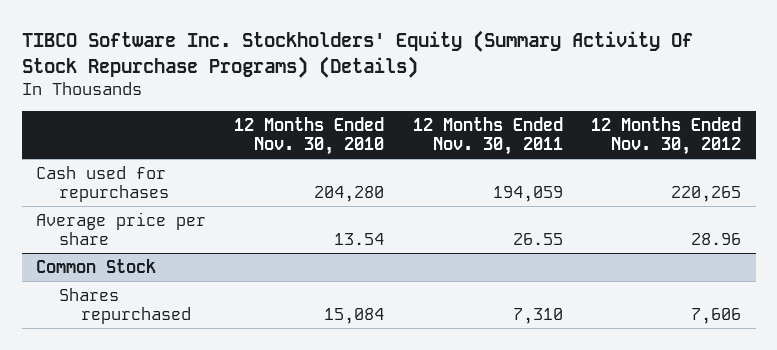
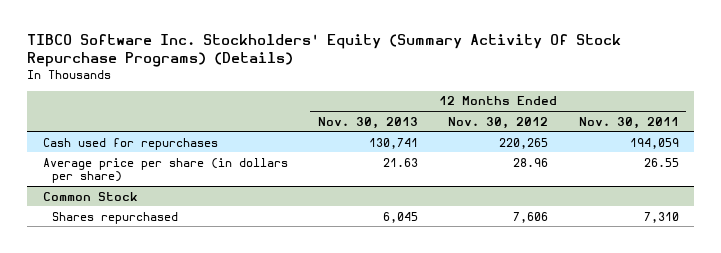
[234,116,385,156] 12 Months Ended Nov. 30, 2010 -> none
none -> [317,116,418,129] Nov. 30, 2013
[35,211,206,246] Average price per share -> [42,157,288,184] Average price per share (in dollars per share)

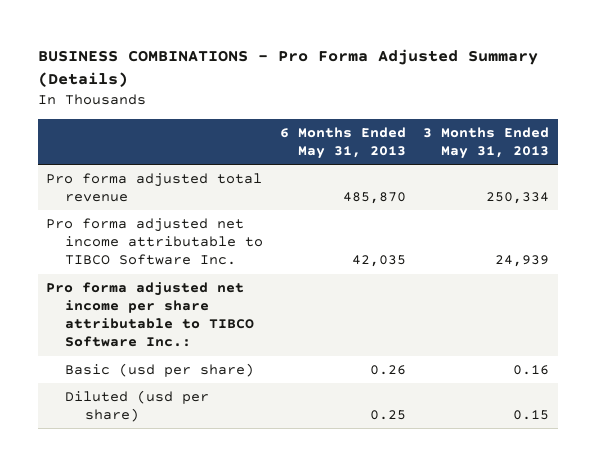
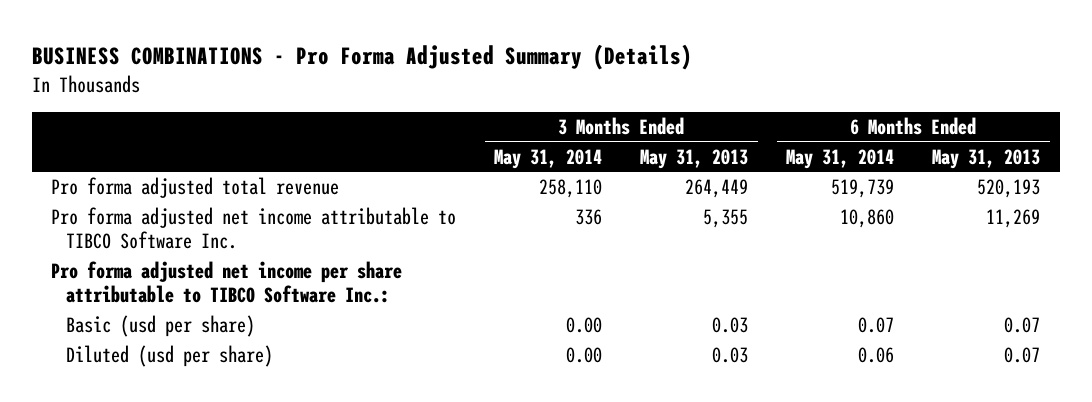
none -> [494,148,603,169] May 31, 2014
none -> [786,148,895,169] May 31, 2014
[343,192,407,205] 485,870 -> [977,178,1041,198] 520,193
[486,192,550,205] 250,334 -> [685,178,749,198] 264,449
[352,255,407,268] 42,035 -> [986,208,1041,228] 11,269
[495,255,550,268] 24,939 -> [703,208,749,228] 5,355
[370,365,407,376] 0.26 -> [1004,316,1041,333] 0.07
[513,365,550,376] 0.16 -> [712,316,749,333] 0.03
[370,410,407,421] 0.25 -> [1004,346,1041,363] 0.07
[513,410,550,421] 0.15 -> [712,346,749,363] 0.03

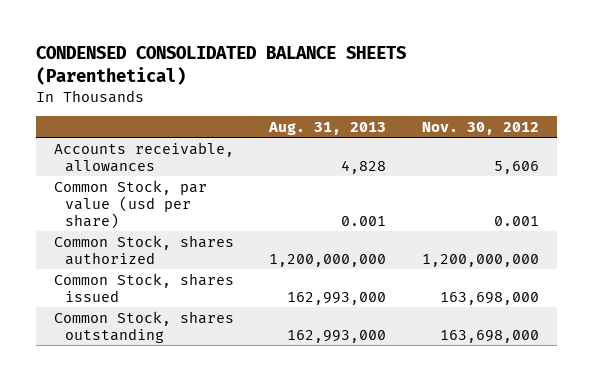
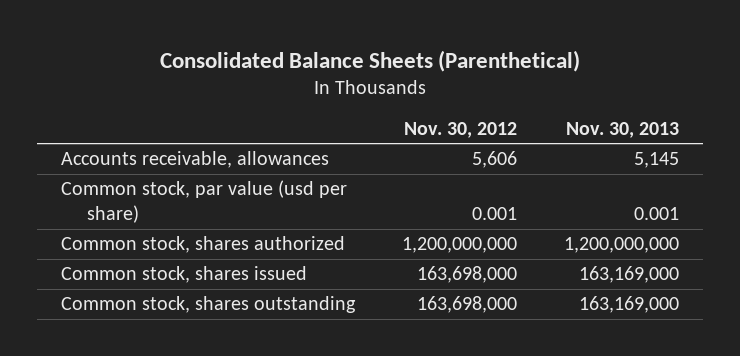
[36,46,407,85] CONDENSED CONSOLIDATED BALANCE SHEETS (Parenthetical) -> [159,49,580,72] Consolidated Balance Sheets (Parenthetical)
[268,122,387,136] Aug. 31, 2013 -> none
none -> [565,121,679,138] Nov. 30, 2013
[53,179,207,229] Common Stock, par value (usd per share) -> [60,180,347,224] Common stock, par value (usd per share)
[53,234,234,265] Common Stock, shares authorized -> [60,236,345,254] Common stock, shares authorized
[53,272,234,302] Common Stock, shares issued -> [60,266,307,284] Common stock, shares issued
[53,310,234,343] Common Stock, shares outstanding -> [60,296,356,314] Common stock, shares outstanding

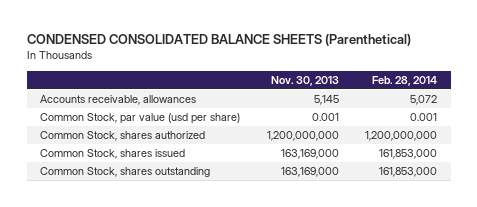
[159,49,580,72] Consolidated Balance Sheets (Parenthetical) -> [26,34,411,47] CONDENSED CONSOLIDATED BALANCE SHEETS (Parenthetical)
[403,121,517,138] Nov. 30, 2012 -> none
none -> [372,75,438,86] Feb. 28, 2014
[60,180,347,224] Common stock, par value (usd per share) -> [40,113,241,125] Common Stock, par value (usd per share)
[60,236,345,254] Common stock, shares authorized -> [40,131,206,142] Common Stock, shares authorized
[60,266,307,284] Common stock, shares issued -> [40,149,186,160] Common Stock, shares issued
[60,296,356,314] Common stock, shares outstanding -> [40,167,211,178] Common Stock, shares outstanding

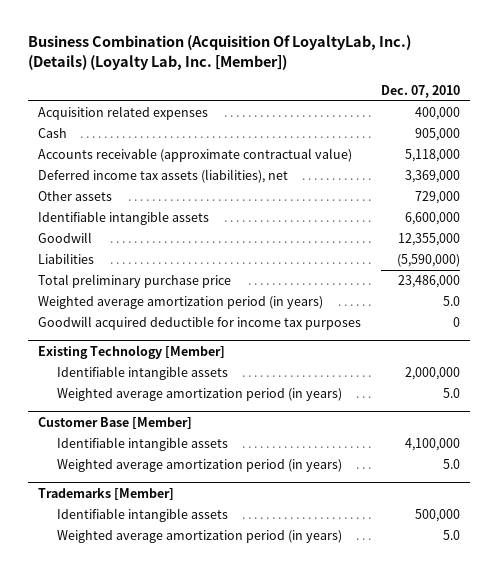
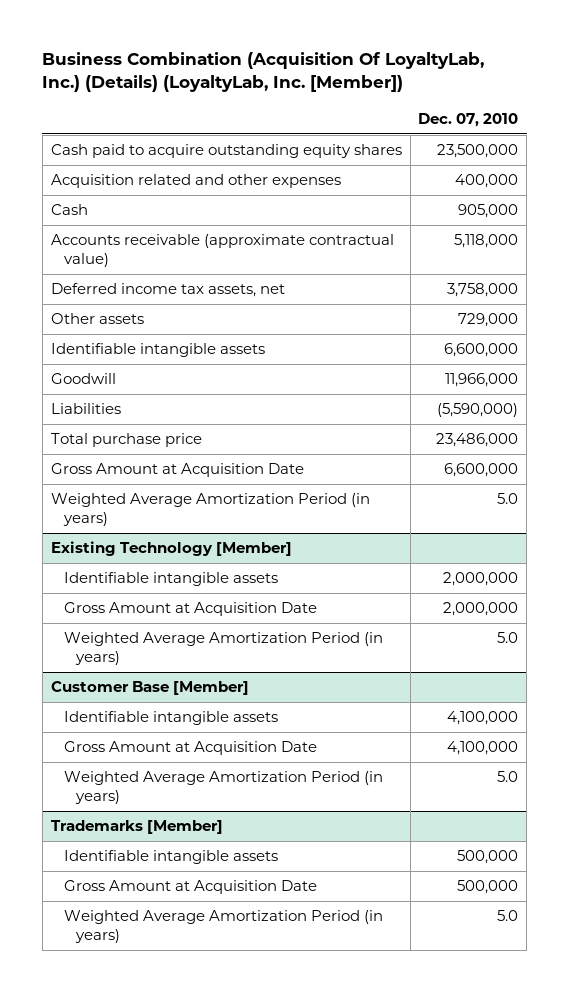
[27,35,411,70] Business Combination (Acquisition Of LoyaltyLab, Inc.) (Details) (Loyalty Lab, Inc. [Member]) -> [42,52,485,93] Business Combination (Acquisition Of LoyaltyLab, Inc.) (Details) (LoyaltyLab, Inc. [Member])
none -> [50,144,402,159] Cash paid to acquire outstanding equity shares
[37,106,208,121] Acquisition related expenses -> [50,174,341,189] Acquisition related and other expenses
[37,169,288,184] Deferred income tax assets (liabilities), net -> [50,283,285,298] Deferred income tax assets, net
[404,170,460,184] 3,369,000 -> [447,283,519,298] 3,758,000
[397,233,460,247] 12,355,000 -> [445,373,519,388] 11,966,000
[37,316,361,331] Goodwill acquired deductible for income tax purposes -> none
[37,274,231,289] Total preliminary purchase price -> [50,433,202,448] Total purchase price
none -> [50,463,304,478] Gross Amount at Acquisition Date
[37,296,323,310] Weighted average amortization period (in years) -> [50,493,370,527] Weighted Average Amortization Period (in years)
none -> [63,602,317,617] Gross Amount at Acquisition Date
[56,388,342,402] Weighted average amortization period (in years) -> [63,632,383,666] Weighted Average Amortization Period (in years)
none -> [63,741,317,756] Gross Amount at Acquisition Date
[56,459,342,473] Weighted average amortization period (in years) -> [63,771,383,805] Weighted Average Amortization Period (in years)
none -> [63,880,317,895] Gross Amount at Acquisition Date
[56,530,342,544] Weighted average amortization period (in years) -> [63,910,383,944] Weighted Average Amortization Period (in years)

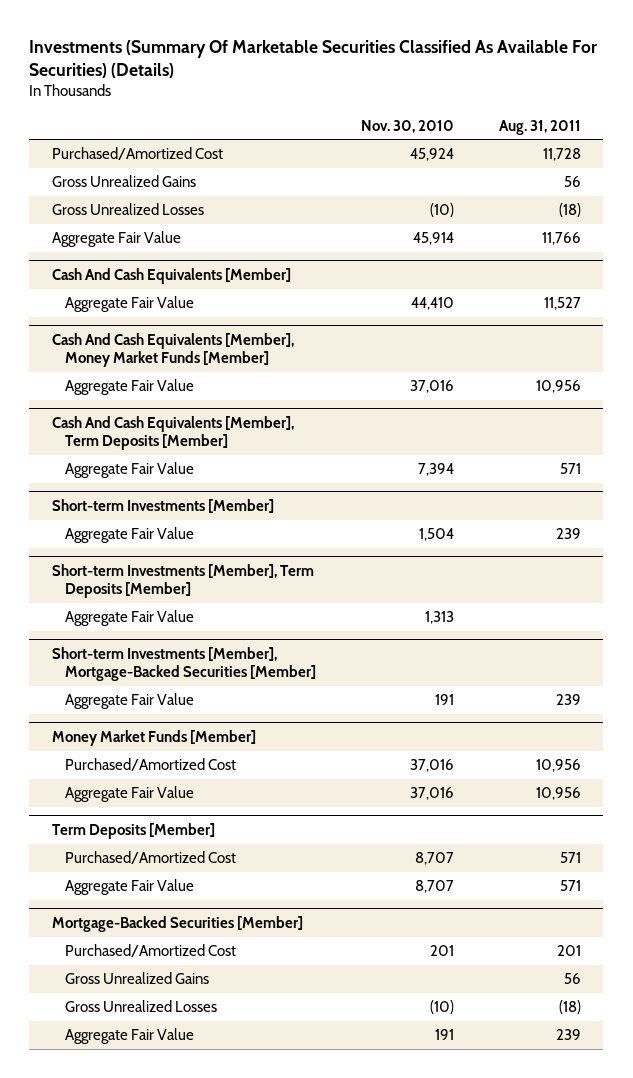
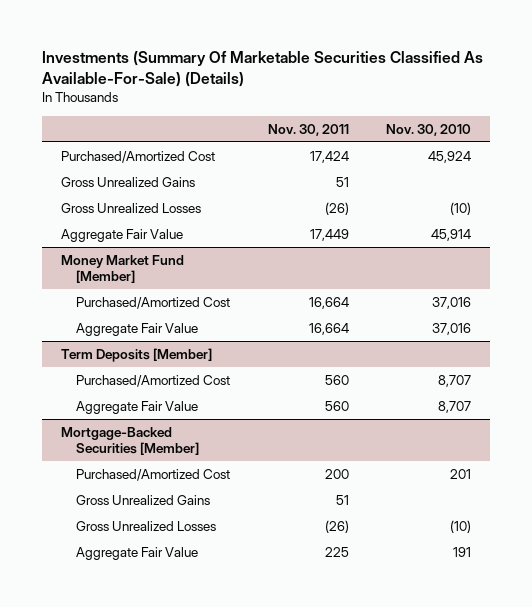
[29,39,598,79] Investments (Summary Of Marketable Securities Classified As Available For Securities) (Details) -> [42,51,484,88] Investments (Summary Of Marketable Securities Classified As Available-For-Sale) (Details)
[498,119,581,135] Aug. 31, 2011 -> none
none -> [267,123,349,136] Nov. 30, 2011
[51,268,291,285] Cash And Cash Equivalents [Member] -> none
[64,296,194,313] Aggregate Fair Value -> none
[51,333,294,367] Cash And Cash Equivalents [Member], Money Market Funds [Member] -> none
[64,379,194,396] Aggregate Fair Value -> none
[51,416,294,450] Cash And Cash Equivalents [Member], Term Deposits [Member] -> none
[64,462,194,479] Aggregate Fair Value -> none
[51,499,274,514] Short-term Investments [Member] -> none
[64,527,194,544] Aggregate Fair Value -> none
[51,564,314,598] Short-term Investments [Member], Term Deposits [Member] -> none
[64,610,194,627] Aggregate Fair Value -> none
[51,647,316,681] Short-term Investments [Member], Mortgage-Backed Securities [Member] -> none
[64,693,194,710] Aggregate Fair Value -> none
[51,730,256,747] Money Market Funds [Member] -> [60,254,184,284] Money Market Fund [Member]

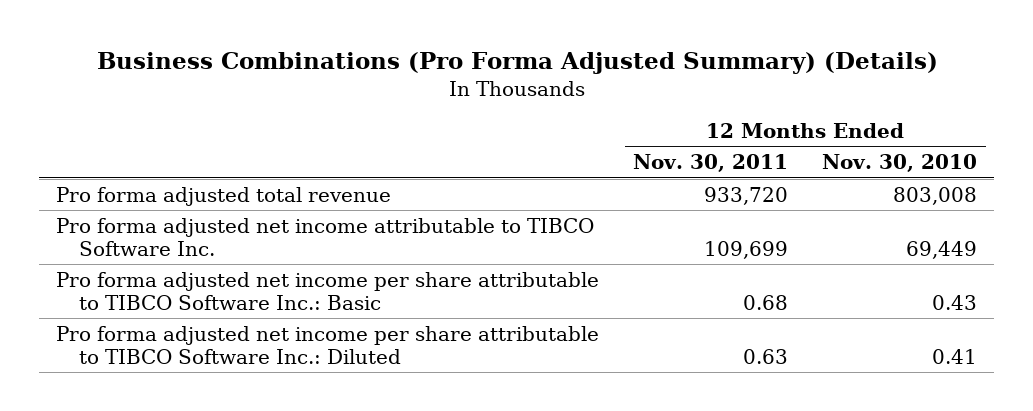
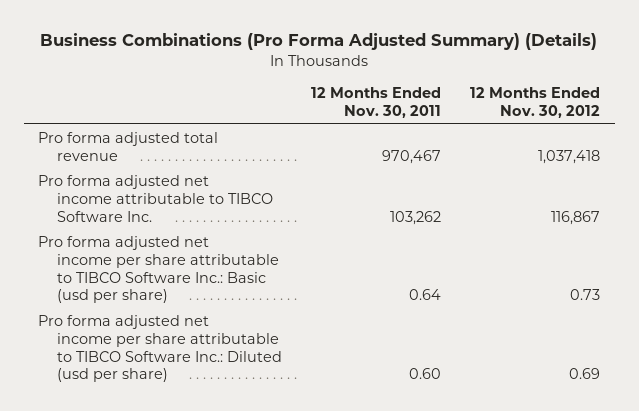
[822,154,978,173] Nov. 30, 2010 -> none
none -> [470,87,601,119] 12 Months Ended Nov. 30, 2012
[704,186,789,205] 933,720 -> [382,149,442,164] 970,467
[704,240,789,259] 109,699 -> [390,210,442,225] 103,262
[56,271,600,310] Pro forma adjusted net income per share attributable to TIBCO Software Inc.: Basic -> [38,235,280,304] Pro forma adjusted net income per share attributable to TIBCO Software Inc.: Basic (usd per share)
[743,294,789,310] 0.68 -> [409,289,442,301] 0.64
[56,325,600,364] Pro forma adjusted net income per share attributable to TIBCO Software Inc.: Diluted -> [38,314,283,383] Pro forma adjusted net income per share attributable to TIBCO Software Inc.: Diluted (usd per share)
[743,348,789,364] 0.63 -> [409,368,442,380] 0.60

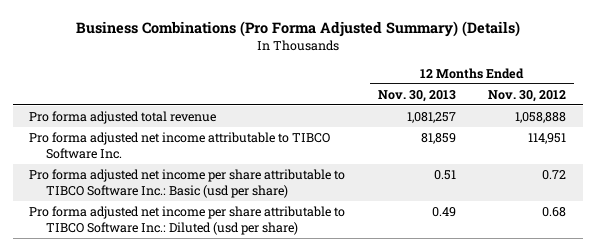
[311,87,442,119] 12 Months Ended Nov. 30, 2011 -> none
none -> [377,89,456,102] Nov. 30, 2013
[538,149,601,164] 1,037,418 -> [515,112,567,124] 1,058,888
[551,210,601,225] 116,867 -> [528,133,567,145] 114,951
[570,289,601,301] 0.73 -> [542,170,567,181] 0.72
[569,368,601,380] 0.69 -> [542,207,567,218] 0.68

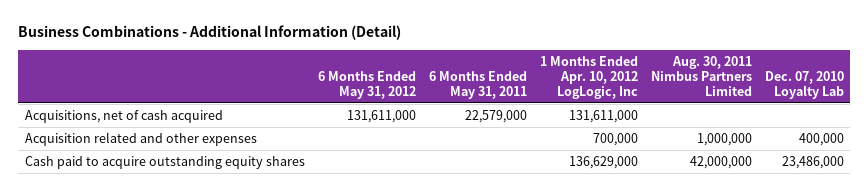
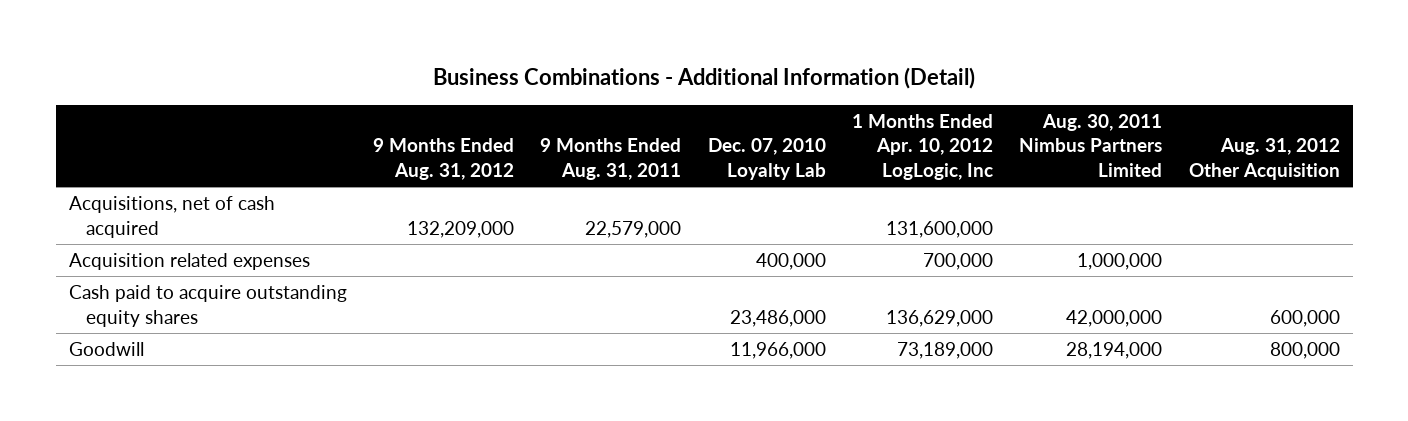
[317,70,416,99] 6 Months Ended May 31, 2012 -> none
[428,70,527,99] 6 Months Ended May 31, 2011 -> none
none -> [373,138,515,181] 9 Months Ended Aug. 31, 2012
none -> [540,138,682,181] 9 Months Ended Aug. 31, 2011
none -> [1188,138,1340,181] Aug. 31, 2012 Other Acquisition
[568,110,638,124] 131,611,000 -> [886,220,994,238] 131,600,000
[24,132,257,147] Acquisition related and other expenses -> [68,252,310,270] Acquisition related expenses
none -> [68,341,144,356] Goodwill

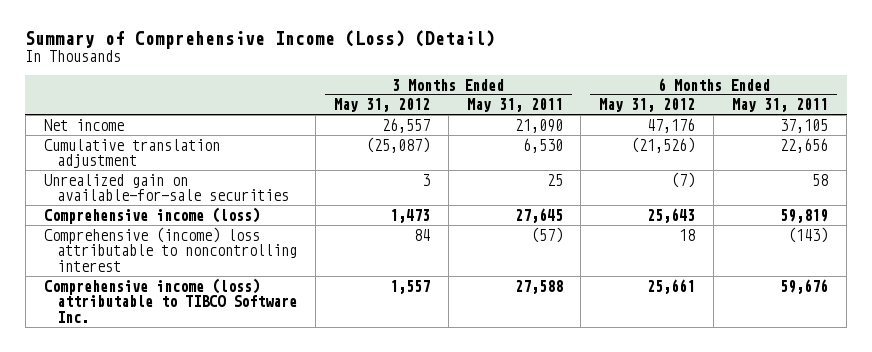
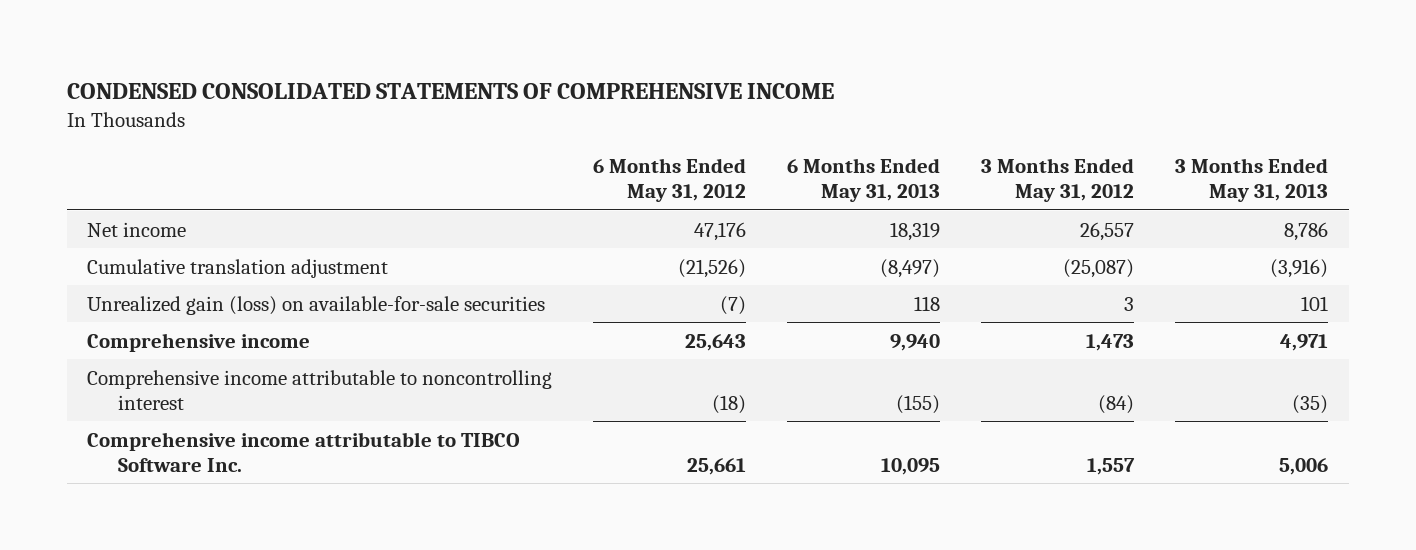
[25,30,496,50] Summary of Comprehensive Income (Loss) (Detail) -> [66,82,834,99] CONDENSED CONSOLIDATED STATEMENTS OF COMPREHENSIVE INCOME
[466,98,563,113] May 31, 2011 -> none
[732,98,829,113] May 31, 2011 -> none
none -> [787,158,941,203] 6 Months Ended May 31, 2013
none -> [1175,158,1329,203] 3 Months Ended May 31, 2013
[43,173,289,202] Unrealized gain on available-for-sale securities -> [87,295,546,315] Unrealized gain (loss) on available-for-sale securities
[43,206,260,224] Comprehensive income (loss) -> [87,332,311,352] Comprehensive income
[43,226,297,273] Comprehensive (income) loss attributable to noncontrolling interest -> [87,369,553,410] Comprehensive income attributable to noncontrolling interest
[413,228,430,241] 84 -> [1098,394,1135,414] (84)
[679,228,696,241] 18 -> [712,394,747,414] (18)
[43,277,297,324] Comprehensive income (loss) attributable to TIBCO Software Inc. -> [87,431,521,472] Comprehensive income attributable to TIBCO Software Inc.

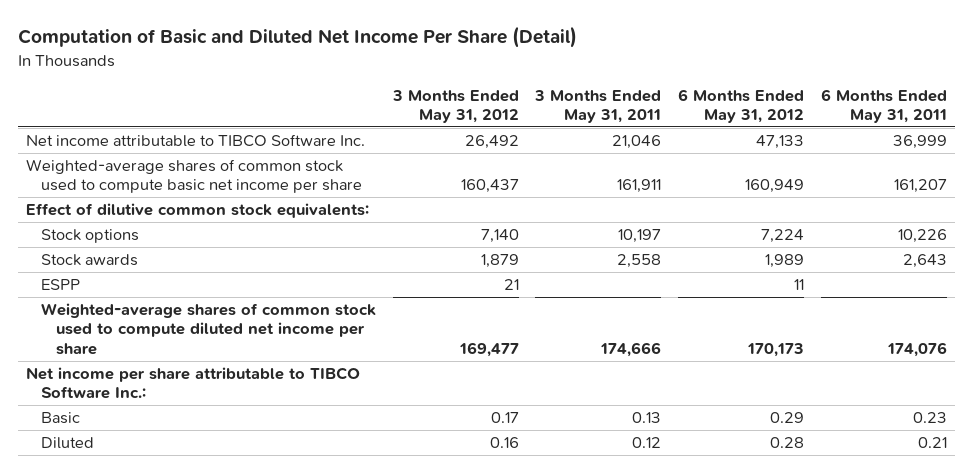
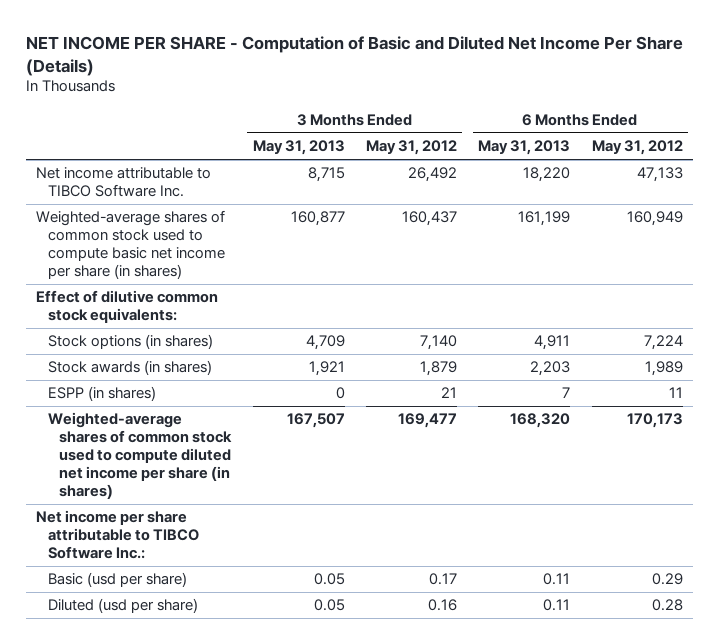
[17,26,577,49] Computation of Basic and Diluted Net Income Per Share (Detail) -> [25,35,683,76] NET INCOME PER SHARE - Computation of Basic and Diluted Net Income Per Share (Details)
[534,89,662,124] 3 Months Ended May 31, 2011 -> none
[820,88,947,124] 6 Months Ended May 31, 2011 -> none
none -> [252,140,345,156] May 31, 2013
none -> [478,140,571,156] May 31, 2013
[25,159,363,194] Weighted-average shares of common stock used to compute basic net income per share -> [36,210,226,280] Weighted-average shares of common stock used to compute basic net income per share (in shares)
[41,229,140,244] Stock options -> [47,334,213,350] Stock options (in shares)
[41,254,139,267] Stock awards -> [47,360,212,376] Stock awards (in shares)
[41,279,81,291] ESPP -> [47,386,156,402] ESPP (in shares)
[41,303,377,355] Weighted-average shares of common stock used to compute diluted net income per share -> [47,412,233,500] Weighted-average shares of common stock used to compute diluted net income per share (in shares)
[41,412,81,425] Basic -> [47,572,187,588] Basic (usd per share)
[41,437,95,450] Diluted -> [47,598,198,614] Diluted (usd per share)

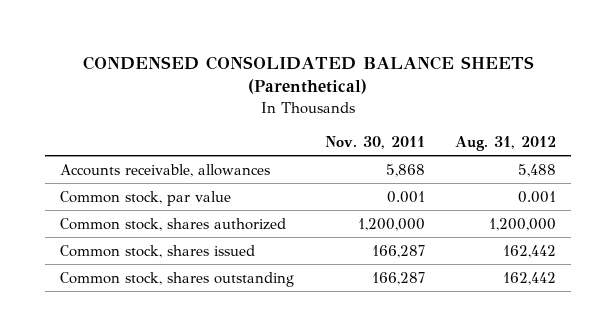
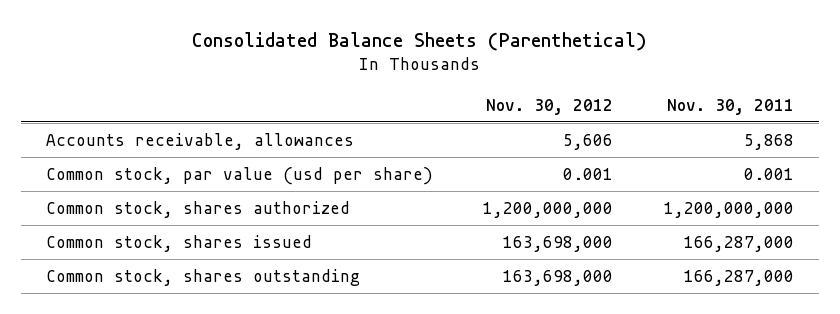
[83,55,535,95] CONDENSED CONSOLIDATED BALANCE SHEETS (Parenthetical) -> [191,32,647,52] Consolidated Balance Sheets (Parenthetical)
[455,135,557,151] Aug. 31, 2012 -> none
none -> [486,98,614,115] Nov. 30, 2012
[60,190,232,206] Common stock, par value -> [45,167,433,186] Common stock, par value (usd per share)
[357,217,425,231] 1,200,000 -> [663,202,794,219] 1,200,000,000
[371,244,425,258] 166,287 -> [683,236,794,253] 166,287,000
[371,271,425,285] 166,287 -> [683,270,794,287] 166,287,000

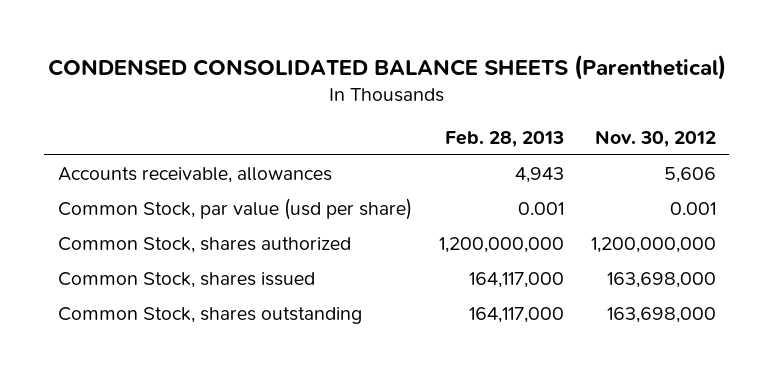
[191,32,647,52] Consolidated Balance Sheets (Parenthetical) -> [47,54,726,80] CONDENSED CONSOLIDATED BALANCE SHEETS (Parenthetical)
[666,98,794,115] Nov. 30, 2011 -> none
none -> [444,131,564,148] Feb. 28, 2013
[45,167,433,186] Common stock, par value (usd per share) -> [57,197,412,220] Common Stock, par value (usd per share)
[45,201,350,219] Common stock, shares authorized -> [57,236,351,253] Common Stock, shares authorized
[45,235,312,253] Common stock, shares issued -> [57,271,315,288] Common Stock, shares issued
[45,269,360,287] Common stock, shares outstanding -> [57,306,362,324] Common Stock, shares outstanding

